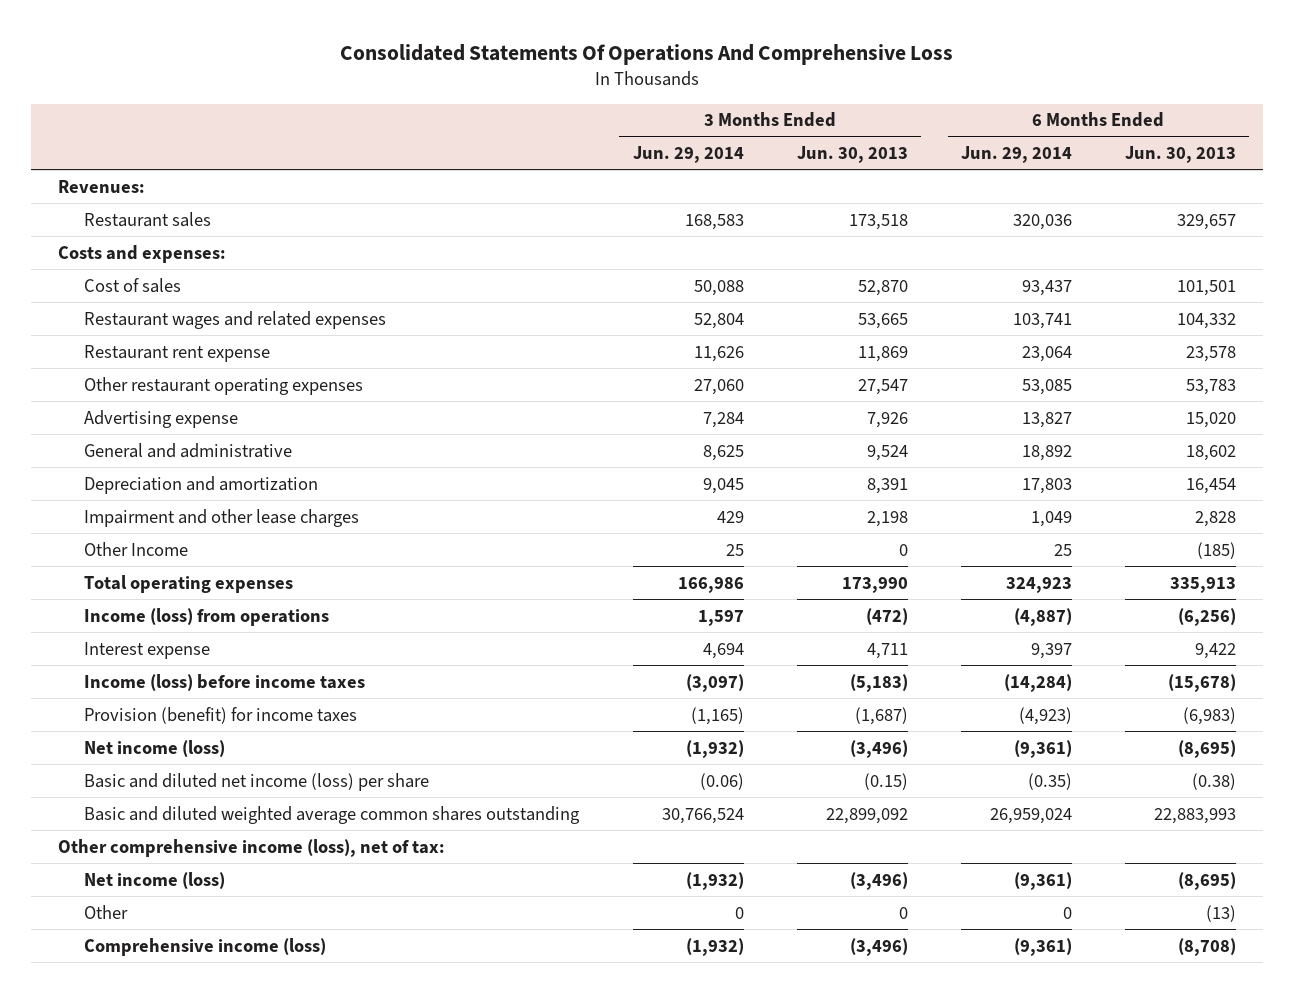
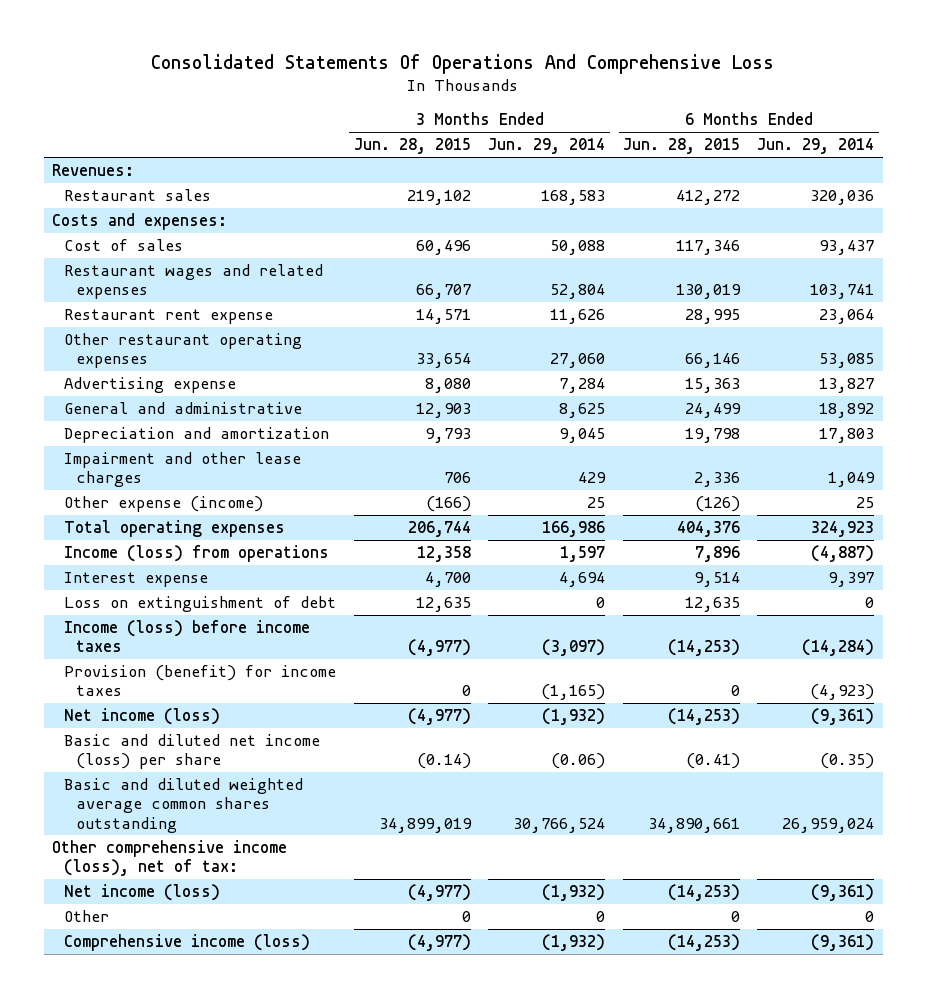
[796,146,908,164] Jun. 30, 2013 -> none
[1124,146,1236,164] Jun. 30, 2013 -> none
none -> [353,138,471,155] Jun. 28, 2015
none -> [622,138,740,155] Jun. 28, 2015
[84,541,189,556] Other Income -> [64,496,264,513] Other expense (income)
none -> [64,596,337,613] Loss on extinguishment of debt

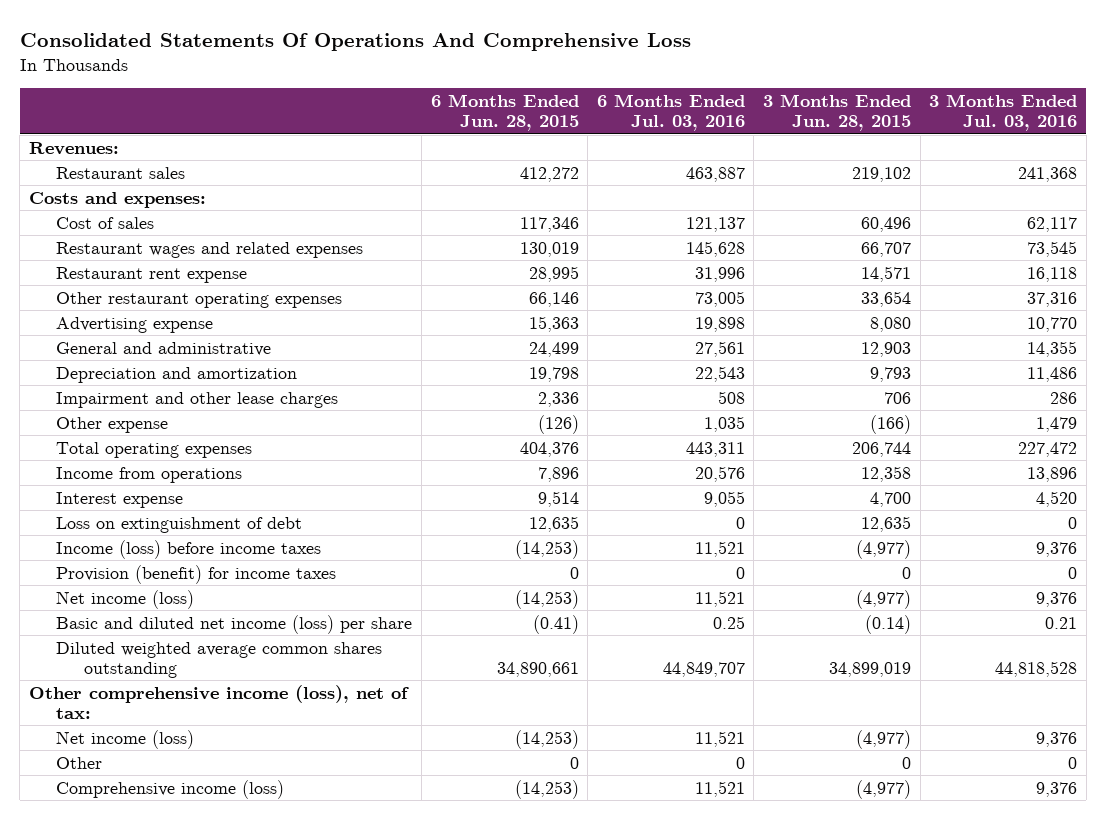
[488,138,606,155] Jun. 29, 2014 -> none
[757,138,875,155] Jun. 29, 2014 -> none
none -> [596,93,745,132] 6 Months Ended Jul. 03, 2016
none -> [929,93,1078,132] 3 Months Ended Jul. 03, 2016
[64,496,264,513] Other expense (income) -> [56,416,169,433] Other expense
[64,545,330,563] Income (loss) from operations -> [56,466,243,483] Income from operations
[64,778,304,833] Basic and diluted weighted average common shares outstanding -> [56,641,383,678] Diluted weighted average common shares outstanding

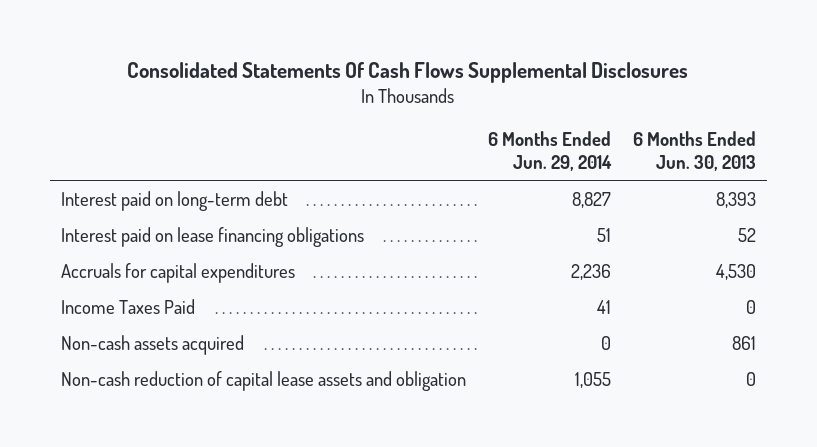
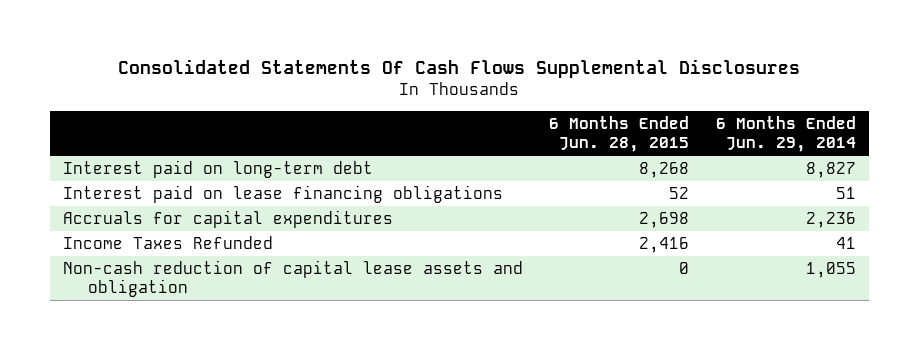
[632,131,756,172] 6 Months Ended Jun. 30, 2013 -> none
none -> [549,116,690,152] 6 Months Ended Jun. 28, 2015
[60,334,244,355] Non-cash assets acquired -> none
[60,298,195,314] Income Taxes Paid -> [63,236,274,250] Income Taxes Refunded

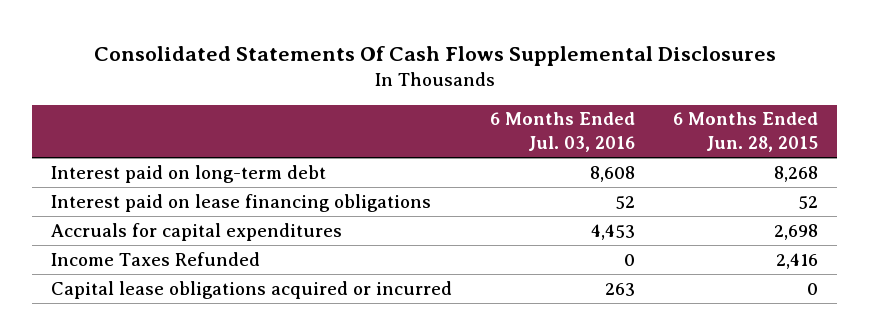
[715,116,856,152] 6 Months Ended Jun. 29, 2014 -> none
none -> [490,112,636,153] 6 Months Ended Jul. 03, 2016
[63,260,524,297] Non-cash reduction of capital lease assets and obligation -> none
none -> [51,280,453,299] Capital lease obligations acquired or incurred

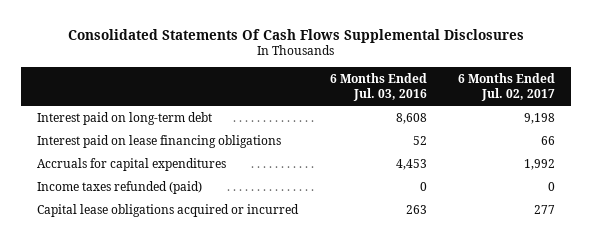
[673,112,819,153] 6 Months Ended Jun. 28, 2015 -> none
none -> [458,72,556,101] 6 Months Ended Jul. 02, 2017
[51,251,261,266] Income Taxes Refunded -> [36,180,202,194] Income taxes refunded (paid)

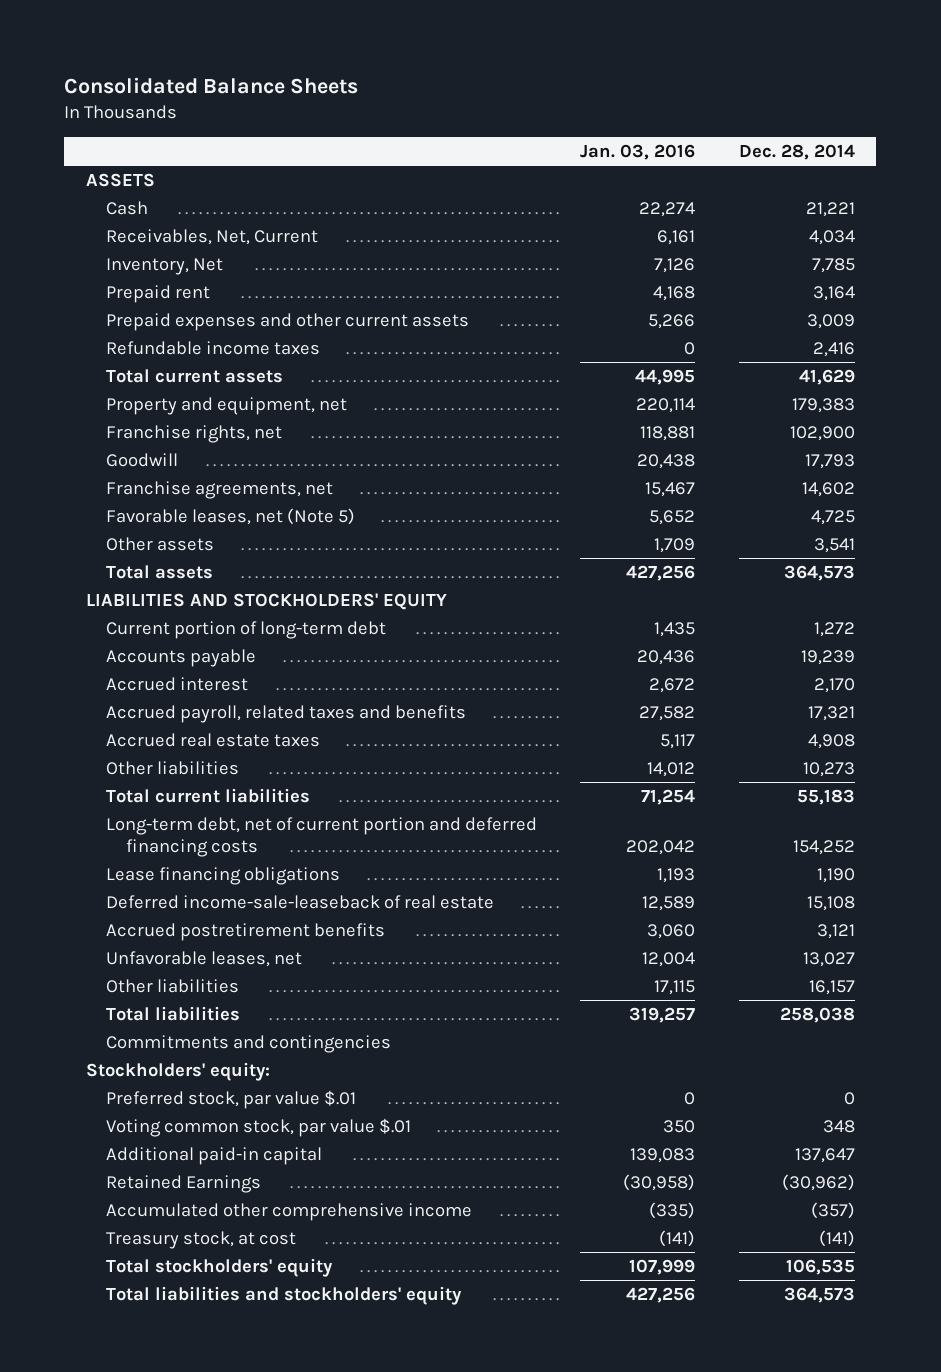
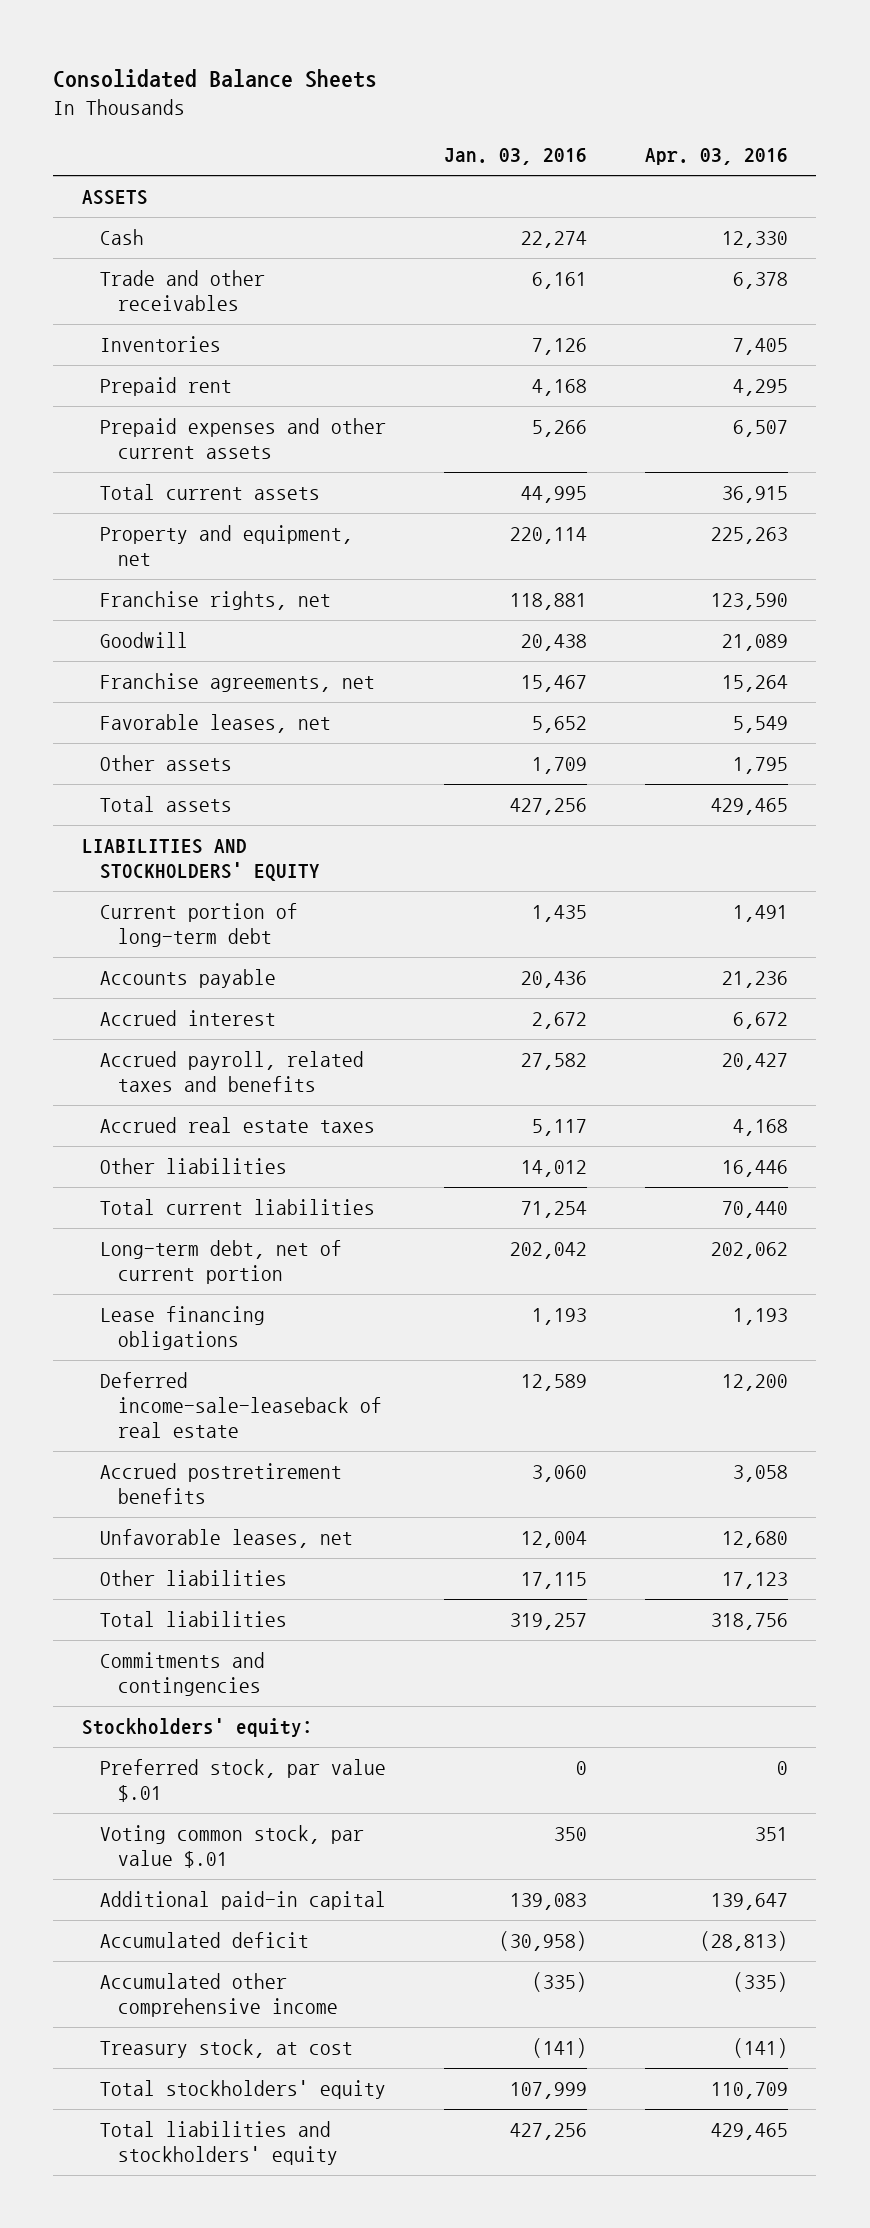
[738,143,855,160] Dec. 28, 2014 -> none
none -> [644,148,788,166] Apr. 03, 2016
[106,229,319,246] Receivables, Net, Current -> [100,270,266,312] Trade and other receivables
[106,258,224,276] Inventory, Net -> [100,336,222,353] Inventories
[106,341,321,356] Refundable income taxes -> none
[106,508,356,526] Favorable leases, net (Note 5) -> [100,714,332,734] Favorable leases, net
[106,817,538,857] Long-term debt, net of current portion and deferred financing costs -> [100,1240,343,1285] Long-term debt, net of current portion
[106,1175,262,1194] Retained Earnings -> [100,1932,310,1949] Accumulated deficit

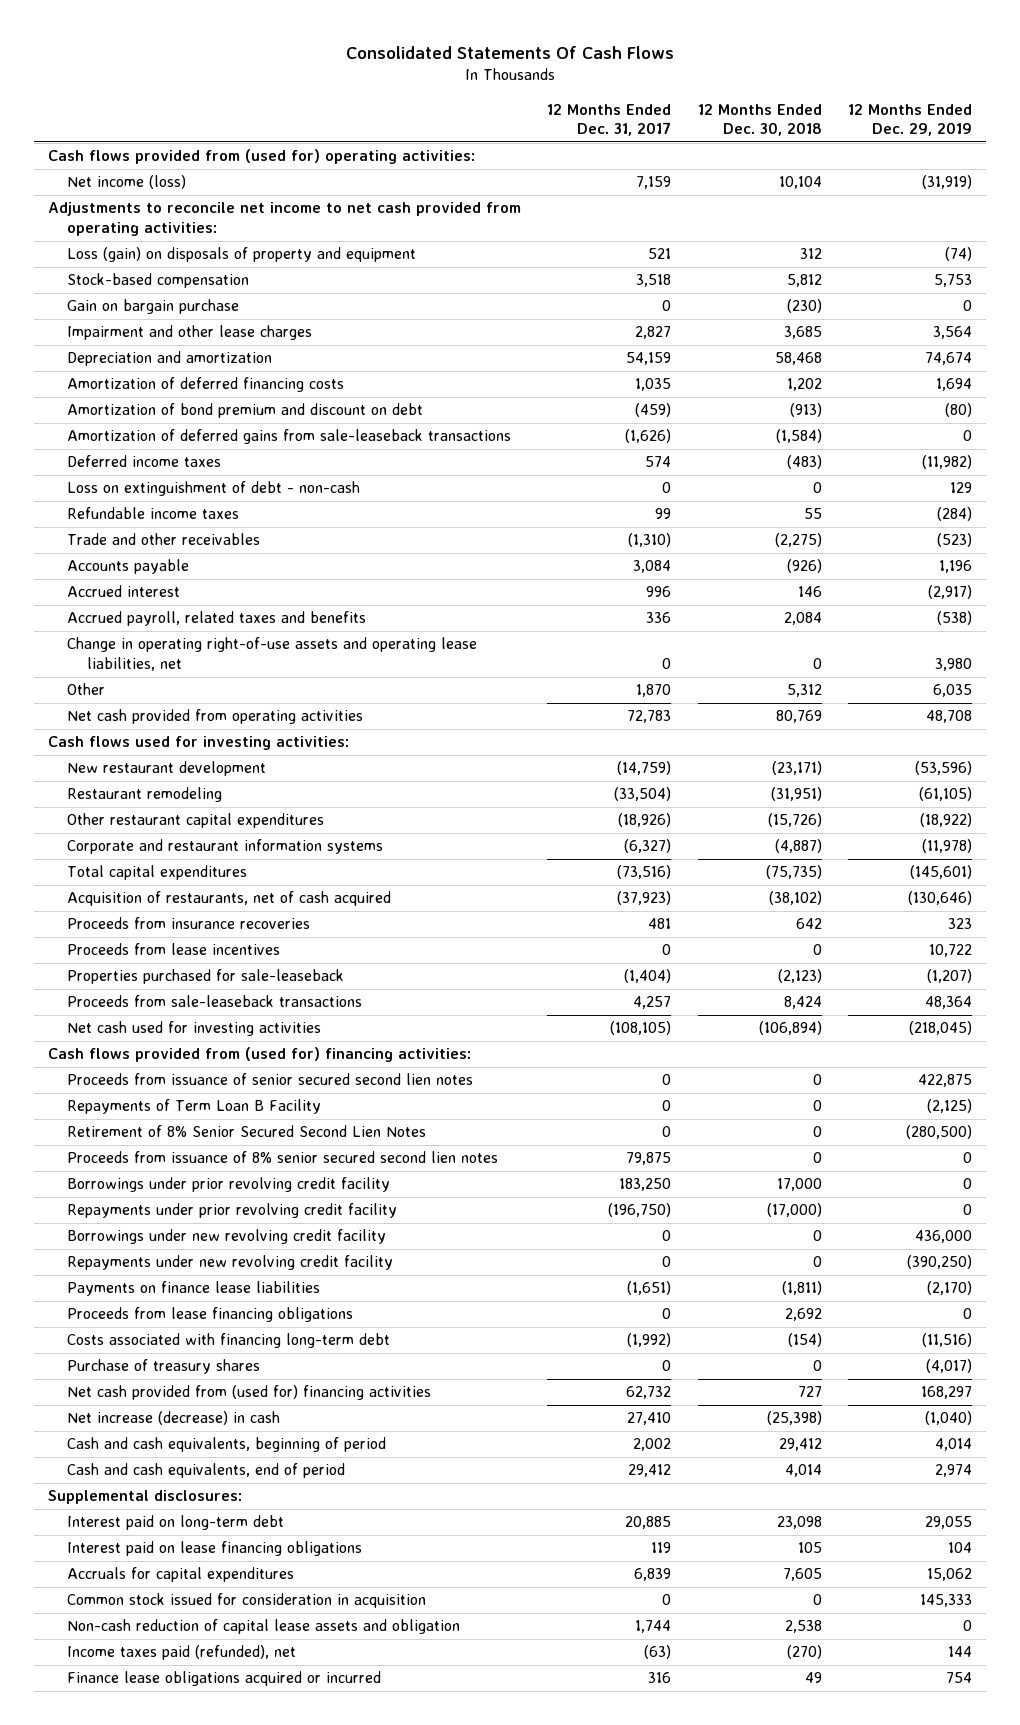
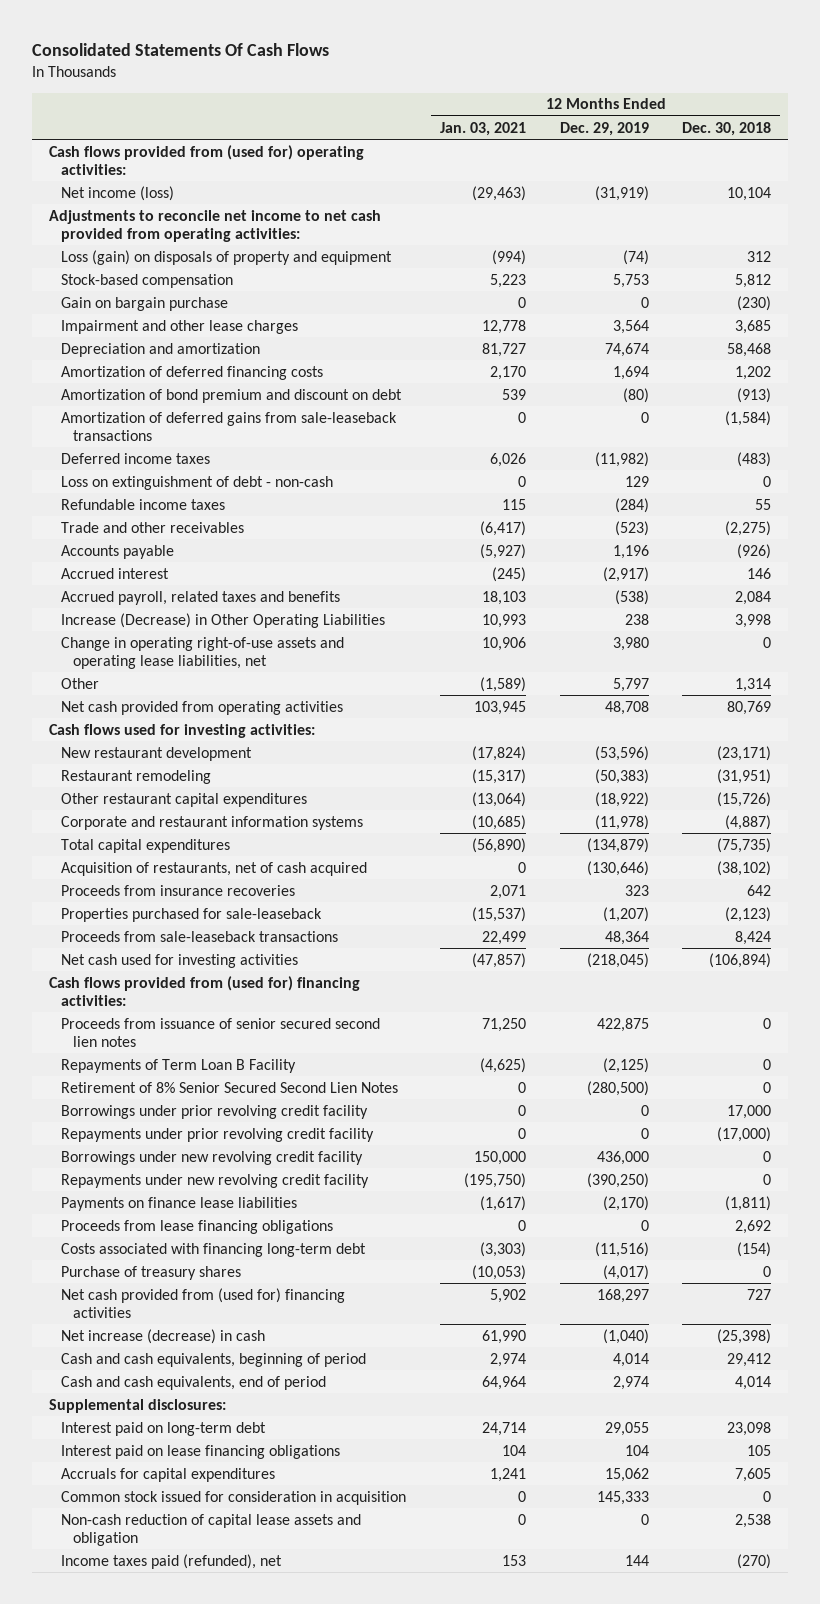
[547,103,672,137] 12 Months Ended Dec. 31, 2017 -> none
none -> [439,121,526,136] Jan. 03, 2021
none -> [61,612,386,628] Increase (Decrease) in Other Operating Liabilities
[786,684,822,698] 5,312 -> [735,677,772,692] 1,314
[933,684,973,698] 6,035 -> [612,677,649,692] 5,797
[919,787,973,802] (61,105) -> [594,768,649,784] (50,383)
[910,865,973,880] (145,601) -> [586,837,649,853] (134,879)
[67,943,281,956] Proceeds from lease incentives -> none
[67,1151,499,1164] Proceeds from issuance of 8% senior secured second lien notes -> none
[67,1671,382,1687] Finance lease obligations acquired or incurred -> none

